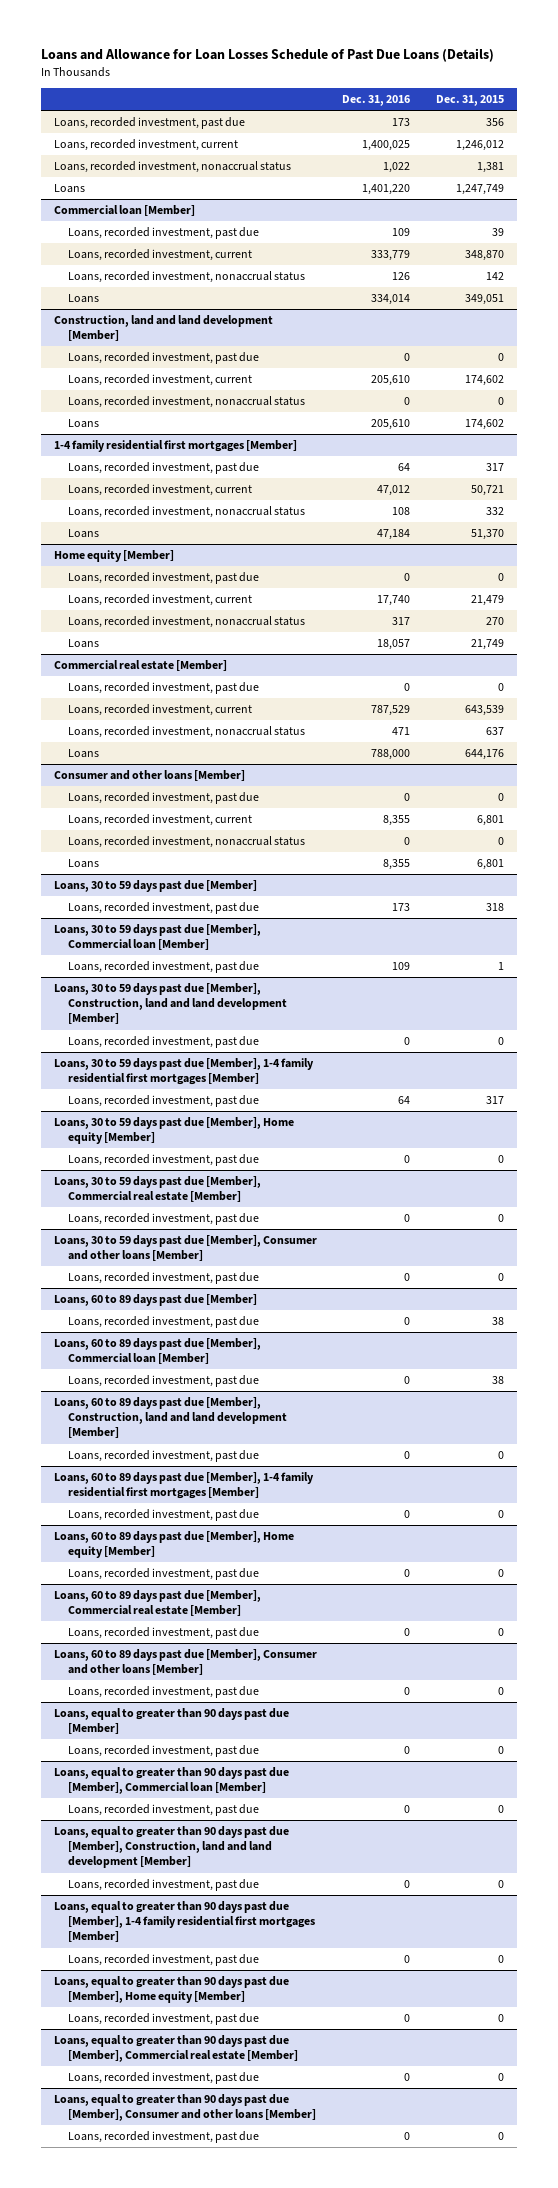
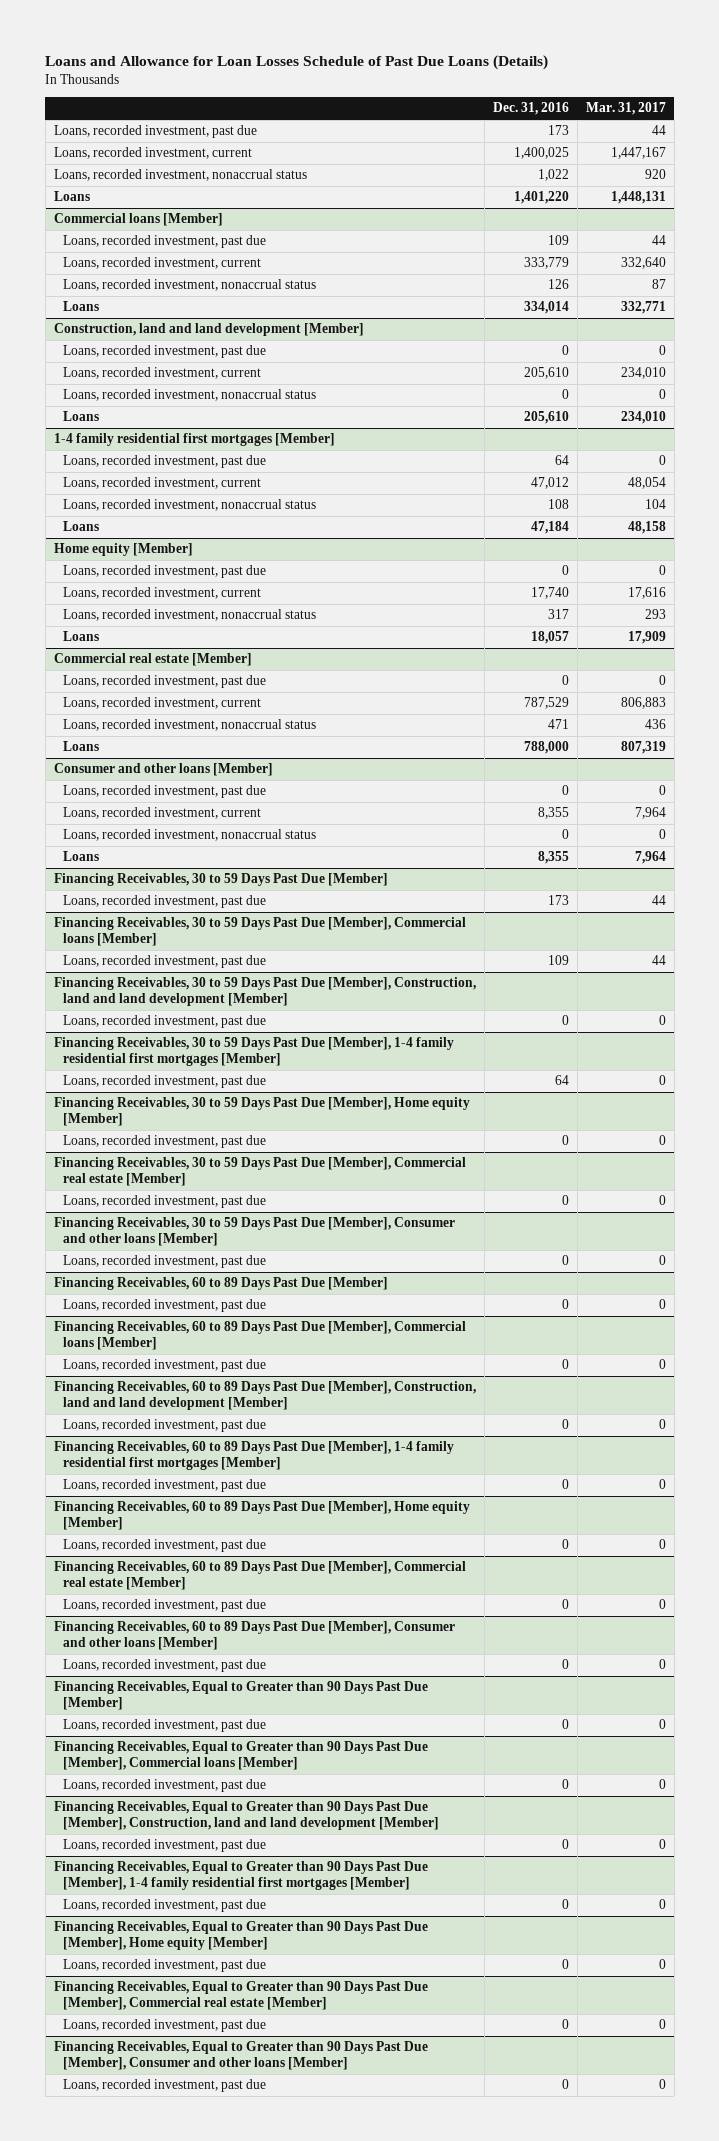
[436,95,505,107] Dec. 31, 2015 -> none
none -> [585,102,666,116] Mar. 31, 2017
[53,205,195,217] Commercial loan [Member] -> [53,213,223,227] Commercial loans [Member]
[53,880,257,893] Loans, 30 to 59 days past due [Member] -> [53,873,388,887] Financing Receivables, 30 to 59 Days Past Due [Member]
[53,924,261,951] Loans, 30 to 59 days past due [Member], Commercial loan [Member] -> [53,917,466,947] Financing Receivables, 30 to 59 Days Past Due [Member], Commercial loans [Member]
[53,983,288,1025] Loans, 30 to 59 days past due [Member], Construction, land and land development [Member] -> [53,977,476,1007] Financing Receivables, 30 to 59 Days Past Due [Member], Construction, land and land development [Member]
[53,1058,314,1086] Loans, 30 to 59 days past due [Member], 1-4 family residential first mortgages [Member] -> [53,1037,454,1067] Financing Receivables, 30 to 59 Days Past Due [Member], 1-4 family residential first mortgages [Member]
[53,1117,294,1145] Loans, 30 to 59 days past due [Member], Home equity [Member] -> [53,1097,470,1127] Financing Receivables, 30 to 59 Days Past Due [Member], Home equity [Member]
[53,1176,261,1203] Loans, 30 to 59 days past due [Member], Commercial real estate [Member] -> [53,1157,466,1187] Financing Receivables, 30 to 59 Days Past Due [Member], Commercial real estate [Member]
[53,1235,317,1262] Loans, 30 to 59 days past due [Member], Consumer and other loans [Member] -> [53,1217,455,1247] Financing Receivables, 30 to 59 Days Past Due [Member], Consumer and other loans [Member]
[53,1294,257,1307] Loans, 60 to 89 days past due [Member] -> [53,1277,388,1291] Financing Receivables, 60 to 89 Days Past Due [Member]
[53,1338,261,1365] Loans, 60 to 89 days past due [Member], Commercial loan [Member] -> [53,1321,466,1351] Financing Receivables, 60 to 89 Days Past Due [Member], Commercial loans [Member]
[53,1397,288,1439] Loans, 60 to 89 days past due [Member], Construction, land and land development [Member] -> [53,1381,476,1411] Financing Receivables, 60 to 89 Days Past Due [Member], Construction, land and land development [Member]
[53,1472,314,1500] Loans, 60 to 89 days past due [Member], 1-4 family residential first mortgages [Member] -> [53,1441,454,1471] Financing Receivables, 60 to 89 Days Past Due [Member], 1-4 family residential first mortgages [Member]
[53,1531,294,1559] Loans, 60 to 89 days past due [Member], Home equity [Member] -> [53,1501,470,1531] Financing Receivables, 60 to 89 Days Past Due [Member], Home equity [Member]
[53,1590,261,1617] Loans, 60 to 89 days past due [Member], Commercial real estate [Member] -> [53,1561,466,1591] Financing Receivables, 60 to 89 Days Past Due [Member], Commercial real estate [Member]
[53,1649,317,1676] Loans, 60 to 89 days past due [Member], Consumer and other loans [Member] -> [53,1621,455,1651] Financing Receivables, 60 to 89 Days Past Due [Member], Consumer and other loans [Member]
[53,1708,289,1735] Loans, equal to greater than 90 days past due [Member] -> [53,1681,428,1711] Financing Receivables, Equal to Greater than 90 Days Past Due [Member]
[53,1767,289,1795] Loans, equal to greater than 90 days past due [Member], Commercial loan [Member] -> [53,1741,428,1771] Financing Receivables, Equal to Greater than 90 Days Past Due [Member], Commercial loans [Member]
[53,1826,289,1869] Loans, equal to greater than 90 days past due [Member], Construction, land and land development [Member] -> [53,1801,440,1831] Financing Receivables, Equal to Greater than 90 Days Past Due [Member], Construction, land and land development [Member]
[53,1901,316,1943] Loans, equal to greater than 90 days past due [Member], 1-4 family residential first mortgages [Member] -> [53,1861,428,1891] Financing Receivables, Equal to Greater than 90 Days Past Due [Member], 1-4 family residential first mortgages [Member]
[53,1976,289,2004] Loans, equal to greater than 90 days past due [Member], Home equity [Member] -> [53,1921,428,1951] Financing Receivables, Equal to Greater than 90 Days Past Due [Member], Home equity [Member]
[53,2035,299,2063] Loans, equal to greater than 90 days past due [Member], Commercial real estate [Member] -> [53,1981,428,2011] Financing Receivables, Equal to Greater than 90 Days Past Due [Member], Commercial real estate [Member]
[53,2094,317,2122] Loans, equal to greater than 90 days past due [Member], Consumer and other loans [Member] -> [53,2041,428,2071] Financing Receivables, Equal to Greater than 90 Days Past Due [Member], Consumer and other loans [Member]

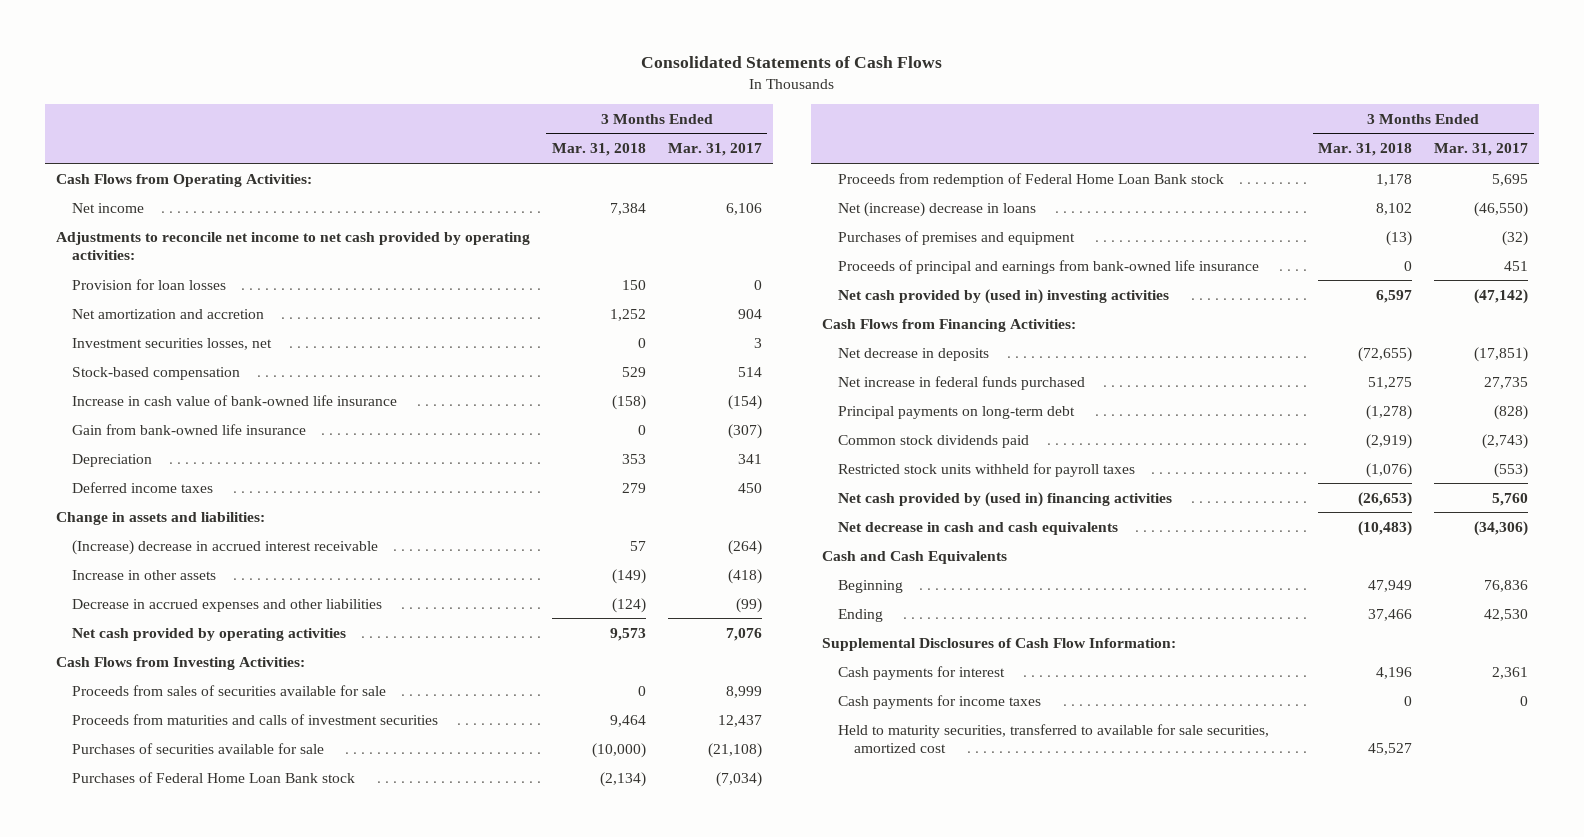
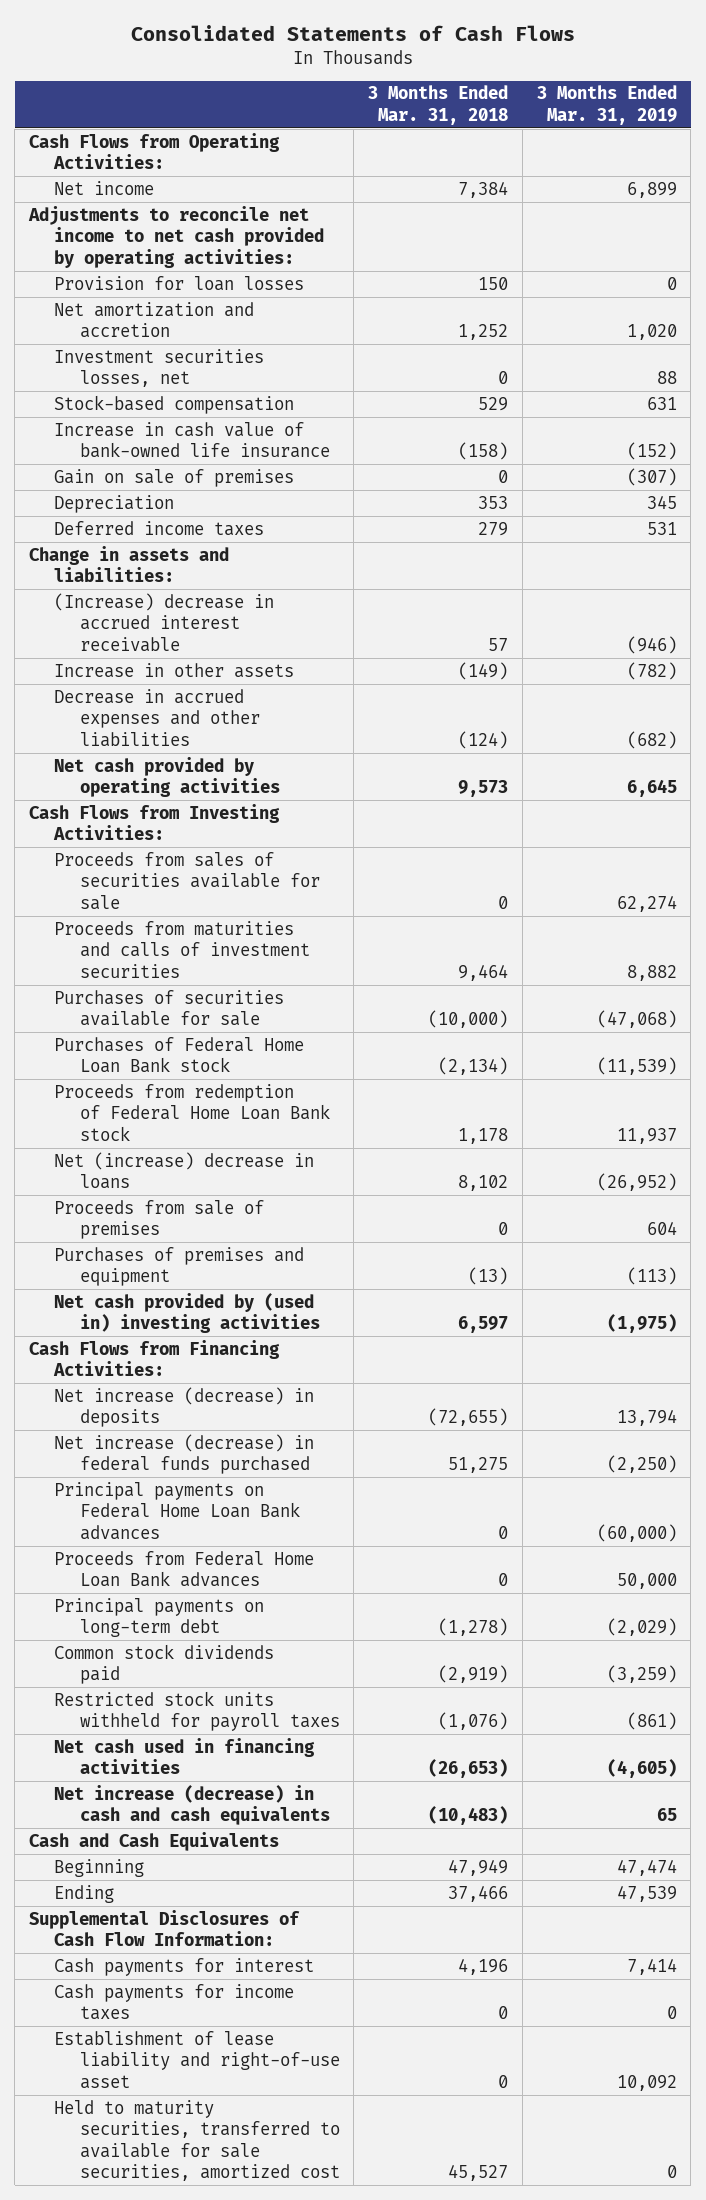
[667,143,762,157] Mar. 31, 2017 -> none
none -> [536,85,677,125] 3 Months Ended Mar. 31, 2019
[71,423,306,435] Gain from bank-owned life insurance -> none
none -> [54,468,295,487] Gain on sale of premises
none -> [54,1199,265,1240] Proceeds from sale of premises
[837,259,1259,274] Proceeds of principal and earnings from bank-owned life insurance -> none
[837,347,989,361] Net decrease in deposits -> [54,1386,315,1428] Net increase (decrease) in deposits
[837,375,1085,390] Net increase in federal funds purchased -> [54,1433,315,1475] Net increase (decrease) in federal funds purchased
none -> [54,1481,300,1540] Principal payments on Federal Home Loan Bank advances
none -> [54,1550,315,1588] Proceeds from Federal Home Loan Bank advances
[837,491,1172,507] Net cash provided by (used in) financing activities -> [54,1737,316,1775] Net cash used in financing activities
[837,521,1118,535] Net decrease in cash and cash equivalents -> [54,1784,330,1826] Net increase (decrease) in cash and cash equivalents
none -> [54,2030,340,2089] Establishment of lease liability and right-of-use asset

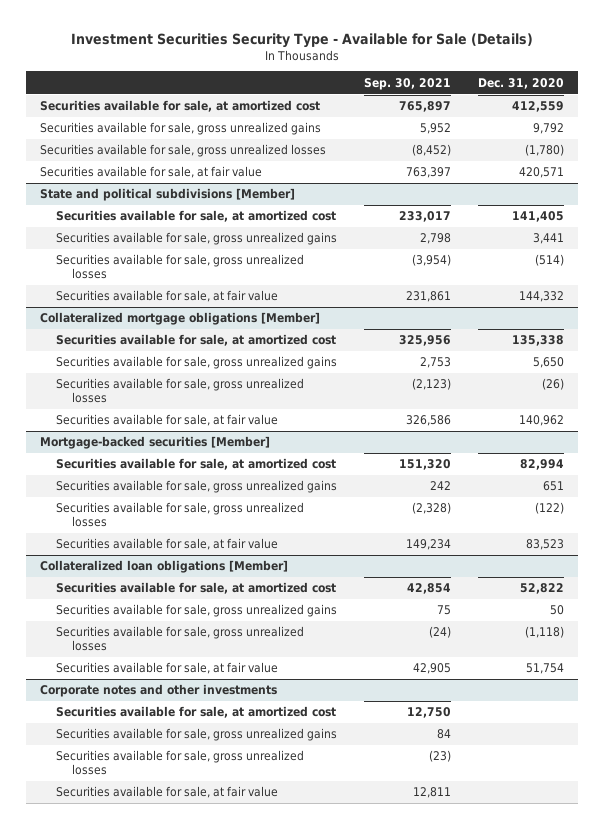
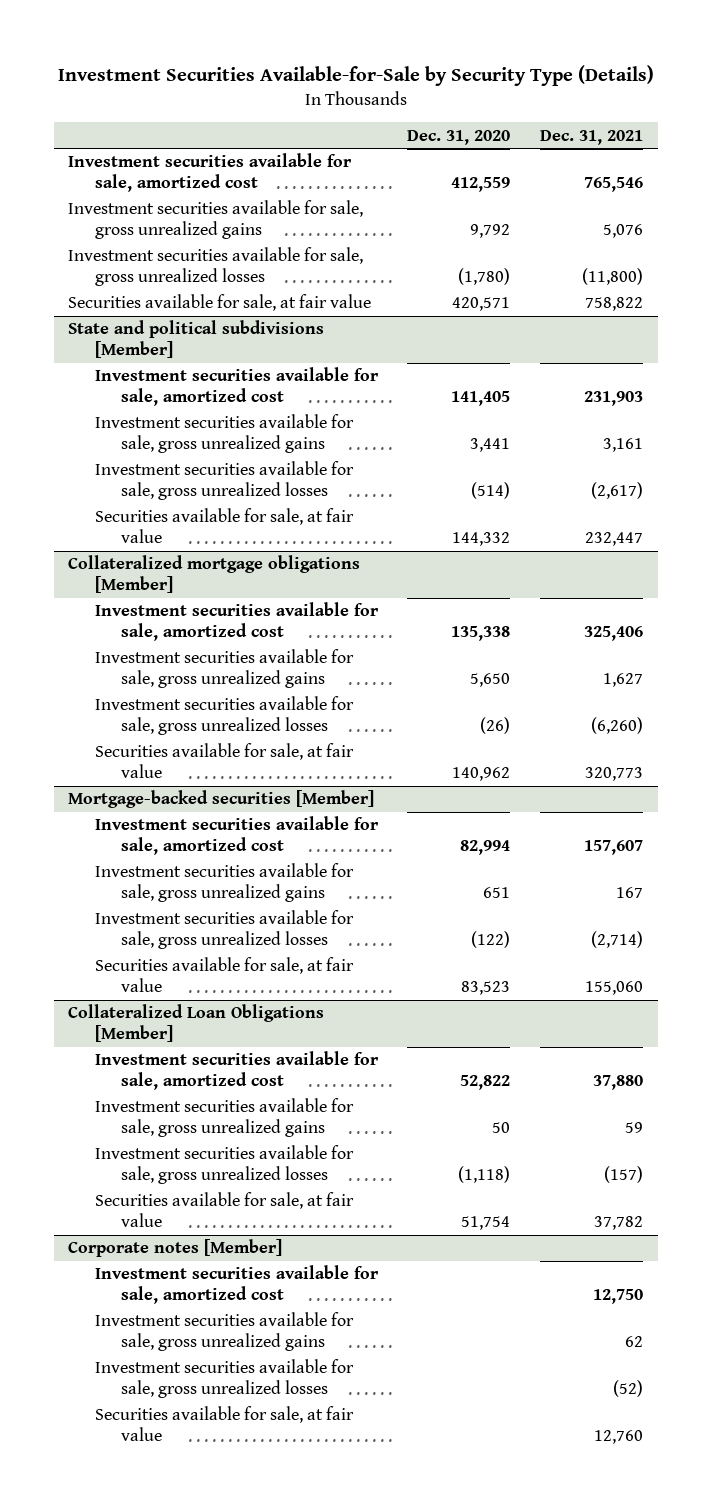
[71,33,534,49] Investment Securities Security Type - Available for Sale (Details) -> [57,64,654,86] Investment Securities Available-for-Sale by Security Type (Details)
[364,77,452,90] Sep. 30, 2021 -> none
none -> [539,129,643,145] Dec. 31, 2021
[39,100,320,113] Securities available for sale, at amortized cost -> [68,153,353,192] Investment securities available for sale, amortized cost
[39,122,321,136] Securities available for sale, gross unrealized gains -> [68,200,364,239] Investment securities available for sale, gross unrealized gains
[39,144,326,158] Securities available for sale, gross unrealized losses -> [68,247,364,286] Investment securities available for sale, gross unrealized losses
[55,210,336,223] Securities available for sale, at amortized cost -> [94,367,379,406] Investment securities available for sale, amortized cost
[55,232,337,246] Securities available for sale, gross unrealized gains -> [94,414,354,453] Investment securities available for sale, gross unrealized gains
[55,254,304,279] Securities available for sale, gross unrealized losses -> [94,461,354,500] Investment securities available for sale, gross unrealized losses
[55,334,336,347] Securities available for sale, at amortized cost -> [94,602,379,641] Investment securities available for sale, amortized cost
[55,356,337,370] Securities available for sale, gross unrealized gains -> [94,649,354,688] Investment securities available for sale, gross unrealized gains
[55,378,304,403] Securities available for sale, gross unrealized losses -> [94,696,354,735] Investment securities available for sale, gross unrealized losses
[55,458,336,471] Securities available for sale, at amortized cost -> [94,816,379,855] Investment securities available for sale, amortized cost
[55,480,337,494] Securities available for sale, gross unrealized gains -> [94,863,354,902] Investment securities available for sale, gross unrealized gains
[55,502,304,527] Securities available for sale, gross unrealized losses -> [94,910,354,949] Investment securities available for sale, gross unrealized losses
[39,560,288,574] Collateralized loan obligations [Member] -> [68,1004,325,1042] Collateralized Loan Obligations [Member]
[55,582,336,595] Securities available for sale, at amortized cost -> [94,1051,379,1090] Investment securities available for sale, amortized cost
[55,604,337,618] Securities available for sale, gross unrealized gains -> [94,1098,354,1137] Investment securities available for sale, gross unrealized gains
[55,626,304,651] Securities available for sale, gross unrealized losses -> [94,1145,354,1184] Investment securities available for sale, gross unrealized losses
[39,684,277,698] Corporate notes and other investments -> [68,1239,283,1258] Corporate notes [Member]
[55,706,336,719] Securities available for sale, at amortized cost -> [94,1265,379,1304] Investment securities available for sale, amortized cost
[55,728,337,742] Securities available for sale, gross unrealized gains -> [94,1312,354,1351] Investment securities available for sale, gross unrealized gains
[55,750,304,775] Securities available for sale, gross unrealized losses -> [94,1359,354,1398] Investment securities available for sale, gross unrealized losses

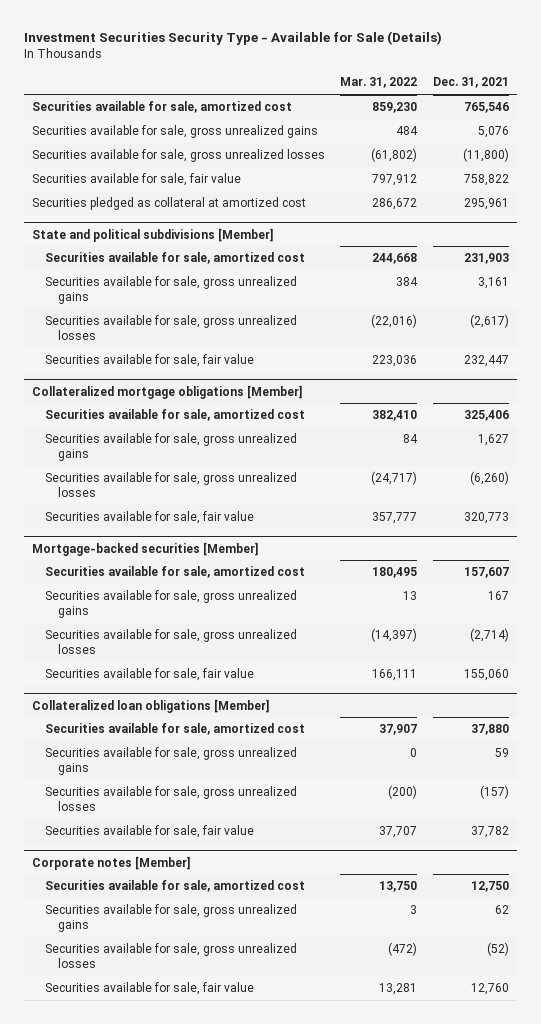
[57,64,654,86] Investment Securities Available-for-Sale by Security Type (Details) -> [24,31,443,46] Investment Securities Security Type - Available for Sale (Details)
[407,129,511,145] Dec. 31, 2020 -> none
none -> [340,77,418,89] Mar. 31, 2022
[68,153,353,192] Investment securities available for sale, amortized cost -> [31,101,292,114] Securities available for sale, amortized cost
[68,200,364,239] Investment securities available for sale, gross unrealized gains -> [31,125,318,139] Securities available for sale, gross unrealized gains
[68,247,364,286] Investment securities available for sale, gross unrealized losses -> [31,149,325,163] Securities available for sale, gross unrealized losses
[68,294,372,312] Securities available for sale, at fair value -> [31,173,241,187] Securities available for sale, fair value
none -> [31,197,306,211] Securities pledged as collateral at amortized cost
[94,367,379,406] Investment securities available for sale, amortized cost -> [44,252,305,265] Securities available for sale, amortized cost
[94,414,354,453] Investment securities available for sale, gross unrealized gains -> [44,276,297,304] Securities available for sale, gross unrealized gains
[94,461,354,500] Investment securities available for sale, gross unrealized losses -> [44,315,297,340] Securities available for sale, gross unrealized losses
[94,508,354,543] Securities available for sale, at fair value -> [44,354,254,368] Securities available for sale, fair value
[94,602,379,641] Investment securities available for sale, amortized cost -> [44,409,305,422] Securities available for sale, amortized cost
[94,649,354,688] Investment securities available for sale, gross unrealized gains -> [44,433,297,461] Securities available for sale, gross unrealized gains
[94,696,354,735] Investment securities available for sale, gross unrealized losses -> [44,472,297,497] Securities available for sale, gross unrealized losses
[94,743,354,778] Securities available for sale, at fair value -> [44,511,254,525] Securities available for sale, fair value
[94,816,379,855] Investment securities available for sale, amortized cost -> [44,566,305,579] Securities available for sale, amortized cost
[94,863,354,902] Investment securities available for sale, gross unrealized gains -> [44,590,297,618] Securities available for sale, gross unrealized gains
[94,910,354,949] Investment securities available for sale, gross unrealized losses -> [44,629,297,654] Securities available for sale, gross unrealized losses
[94,957,354,992] Securities available for sale, at fair value -> [44,668,254,682] Securities available for sale, fair value
[68,1004,325,1042] Collateralized Loan Obligations [Member] -> [31,698,270,713] Collateralized loan obligations [Member]
[94,1051,379,1090] Investment securities available for sale, amortized cost -> [44,723,305,736] Securities available for sale, amortized cost
[94,1098,354,1137] Investment securities available for sale, gross unrealized gains -> [44,747,297,775] Securities available for sale, gross unrealized gains
[94,1145,354,1184] Investment securities available for sale, gross unrealized losses -> [44,786,297,811] Securities available for sale, gross unrealized losses
[94,1192,354,1227] Securities available for sale, at fair value -> [44,825,254,839] Securities available for sale, fair value
[94,1265,379,1304] Investment securities available for sale, amortized cost -> [44,880,305,893] Securities available for sale, amortized cost
[94,1312,354,1351] Investment securities available for sale, gross unrealized gains -> [44,904,297,932] Securities available for sale, gross unrealized gains
[94,1359,354,1398] Investment securities available for sale, gross unrealized losses -> [44,943,297,968] Securities available for sale, gross unrealized losses
[94,1406,354,1441] Securities available for sale, at fair value -> [44,982,254,996] Securities available for sale, fair value

